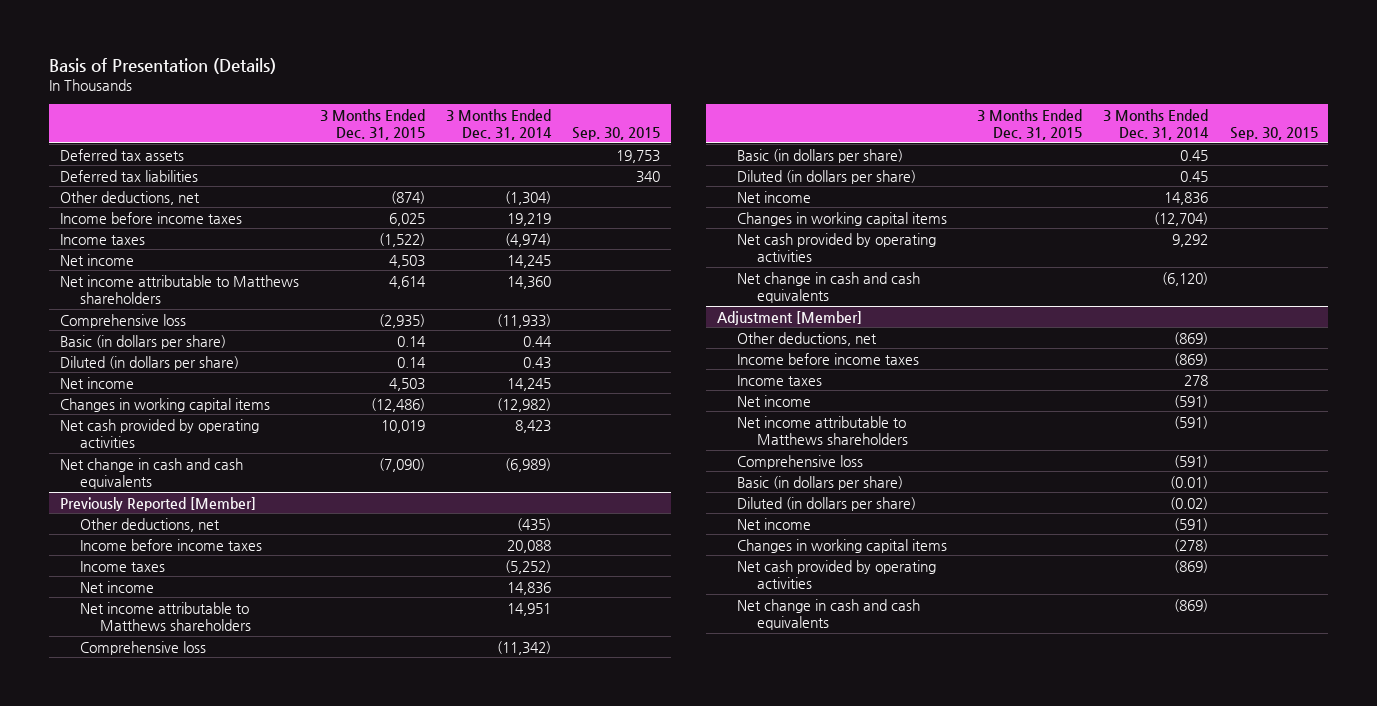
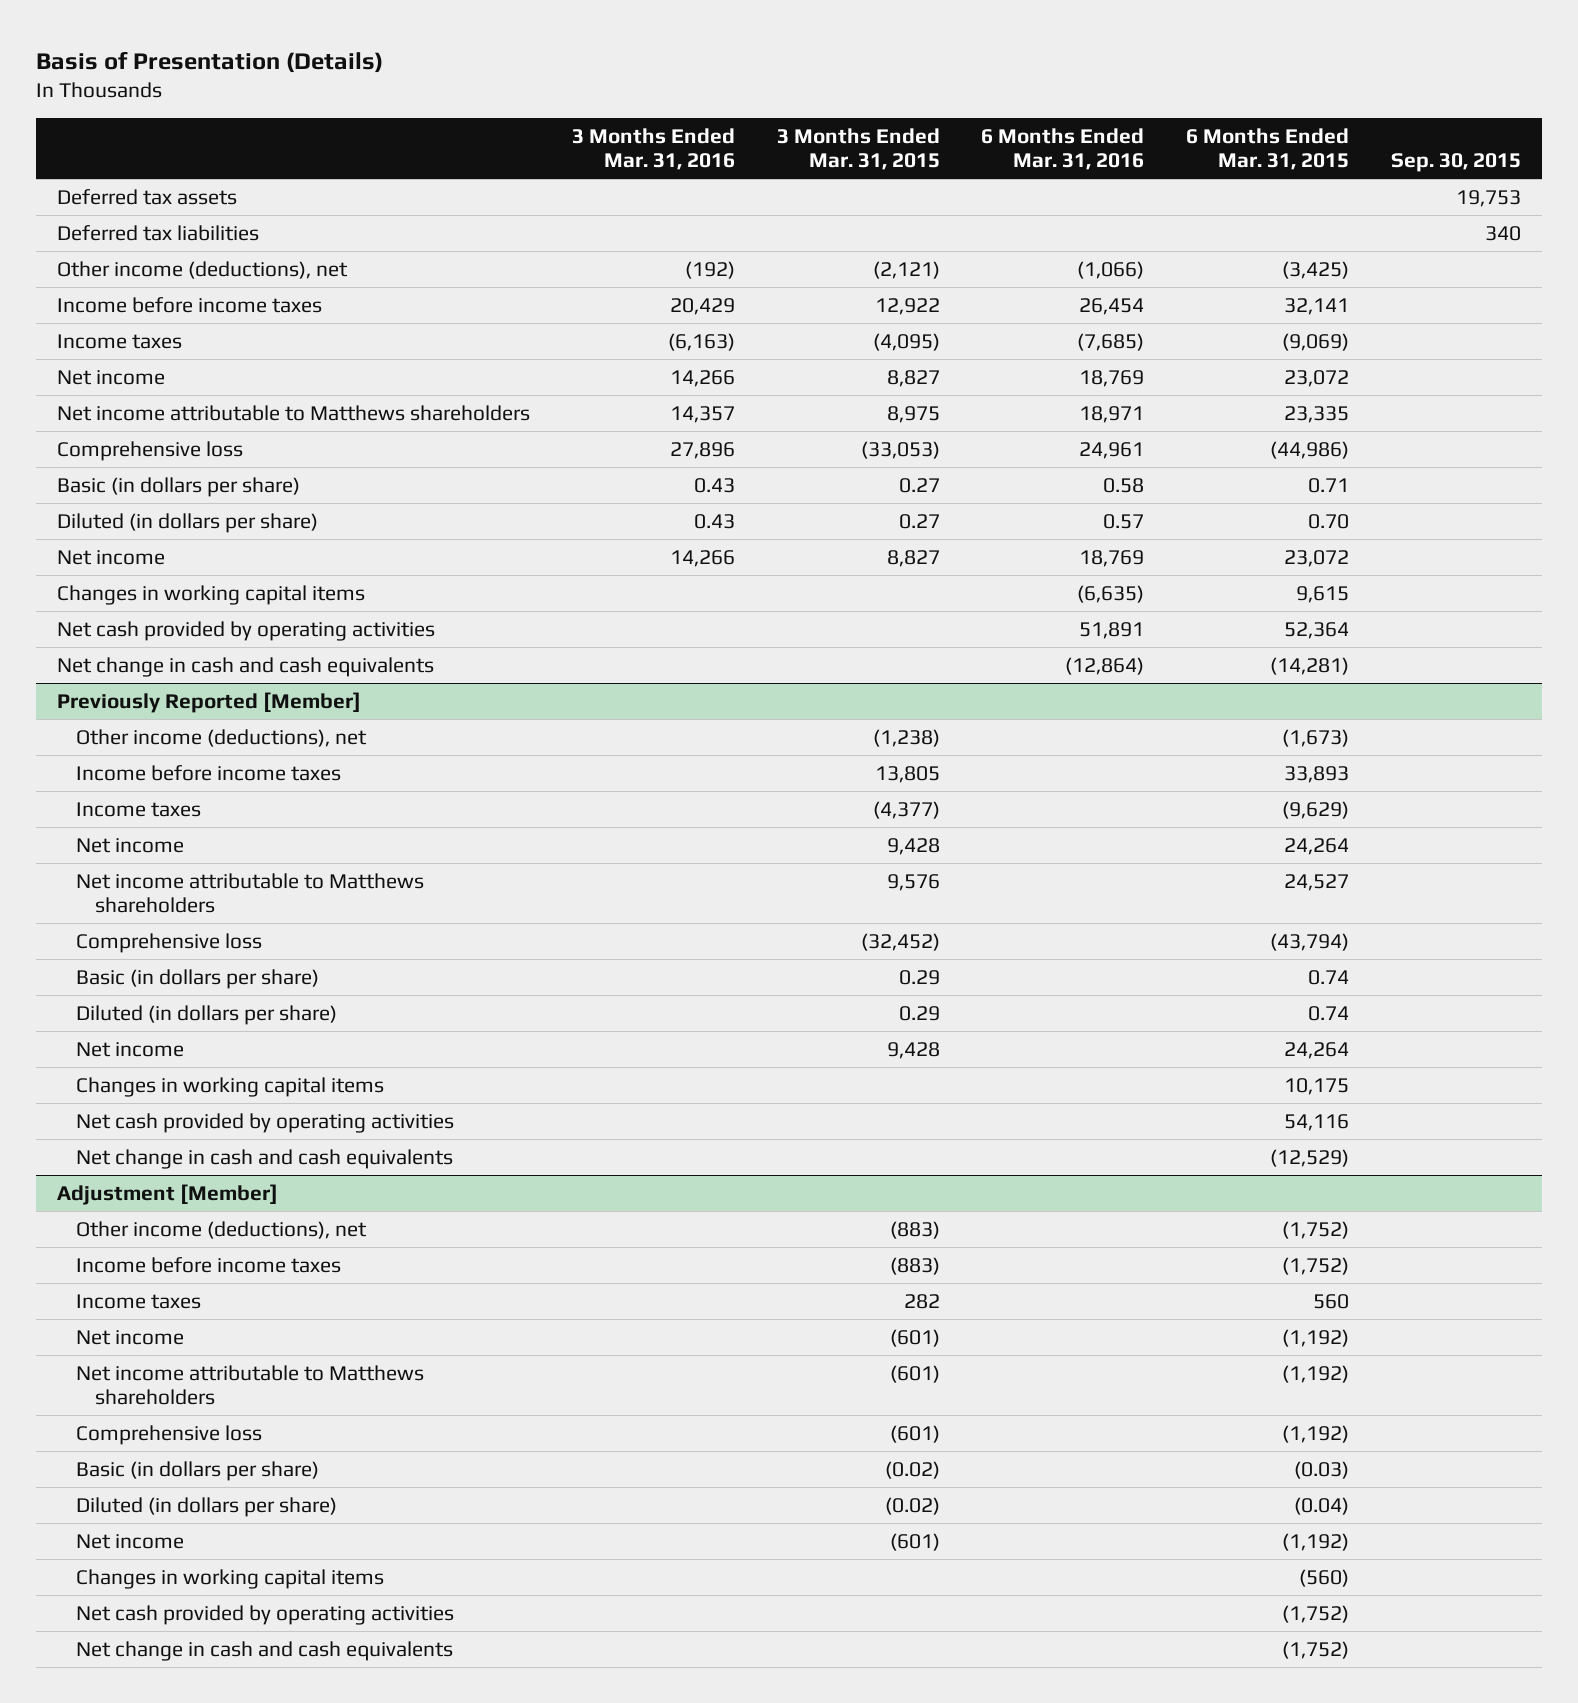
[319,109,425,141] 3 Months Ended Dec. 31, 2015 -> none
[446,109,553,141] 3 Months Ended Dec. 31, 2014 -> none
none -> [571,127,735,171] 3 Months Ended Mar. 31, 2016
none -> [776,127,940,171] 3 Months Ended Mar. 31, 2015
none -> [981,127,1145,171] 6 Months Ended Mar. 31, 2016
none -> [1186,127,1350,171] 6 Months Ended Mar. 31, 2015
[59,190,200,205] Other deductions, net -> [56,260,348,279] Other income (deductions), net
[79,517,220,532] Other deductions, net -> [75,728,367,747] Other income (deductions), net
[737,331,878,346] Other deductions, net -> [75,1220,367,1239] Other income (deductions), net

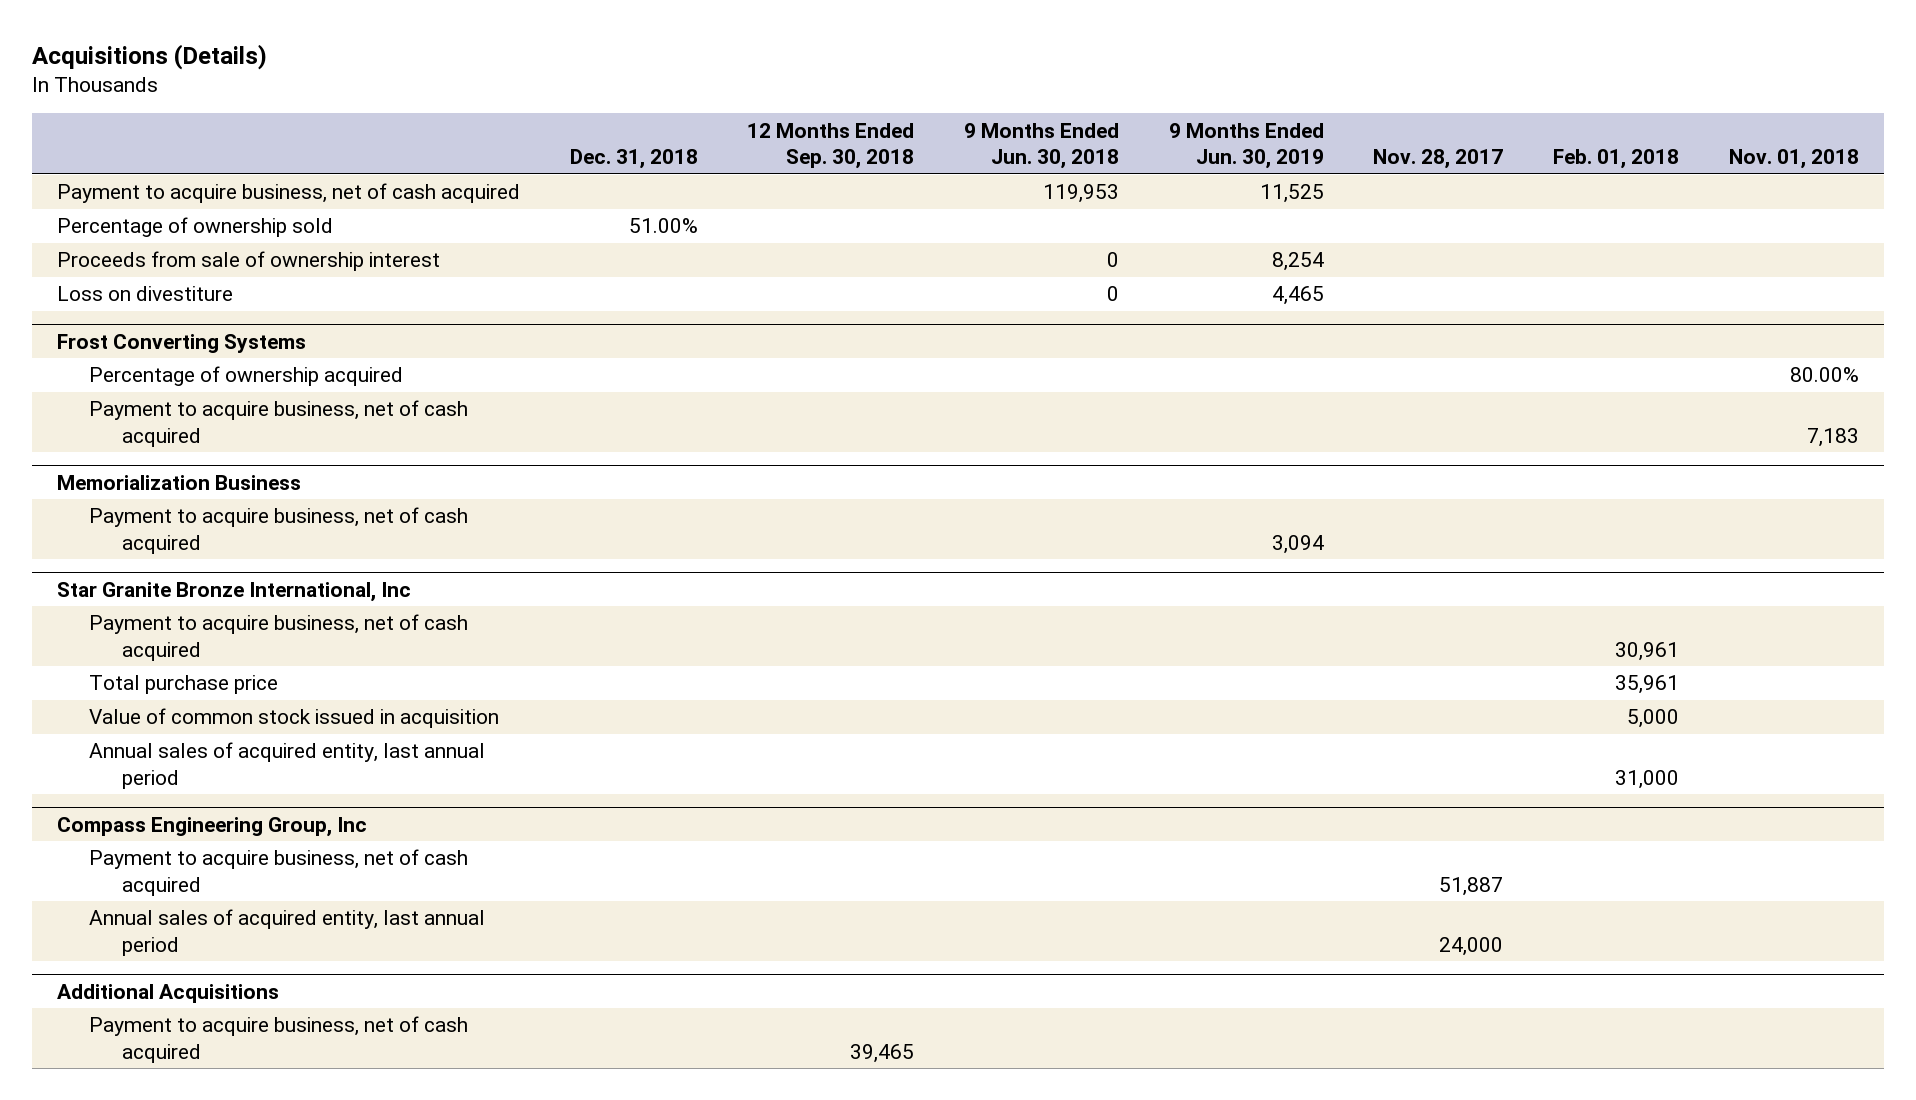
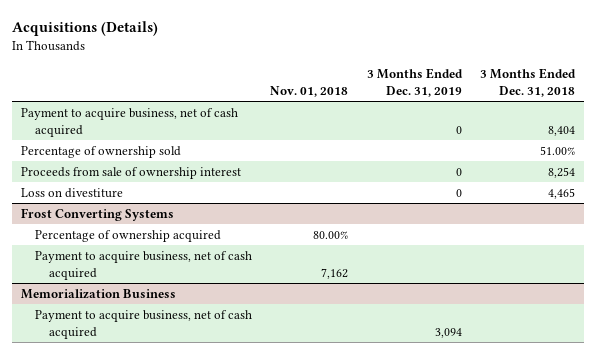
[569,148,698,169] Dec. 31, 2018 -> none
[747,122,915,169] 12 Months Ended Sep. 30, 2018 -> none
[963,122,1119,169] 9 Months Ended Jun. 30, 2018 -> none
[1168,122,1324,169] 9 Months Ended Jun. 30, 2019 -> none
[1373,148,1504,169] Nov. 28, 2017 -> none
[1553,148,1680,169] Feb. 01, 2018 -> none
none -> [366,67,463,98] 3 Months Ended Dec. 31, 2019
none -> [479,67,576,98] 3 Months Ended Dec. 31, 2018
[1806,427,1859,447] 7,183 -> [321,267,349,279] 7,162
[56,581,411,602] Star Granite Bronze International, Inc -> none
[89,614,469,661] Payment to acquire business, net of cash acquired -> none
[89,675,279,695] Total purchase price -> none
[89,708,500,729] Value of common stock issued in acquisition -> none
[89,742,486,789] Annual sales of acquired entity, last annual period -> none
[56,816,367,837] Compass Engineering Group, Inc -> none
[89,849,469,896] Payment to acquire business, net of cash acquired -> none
[89,909,486,956] Annual sales of acquired entity, last annual period -> none
[56,983,279,1003] Additional Acquisitions -> none
[89,1016,469,1063] Payment to acquire business, net of cash acquired -> none

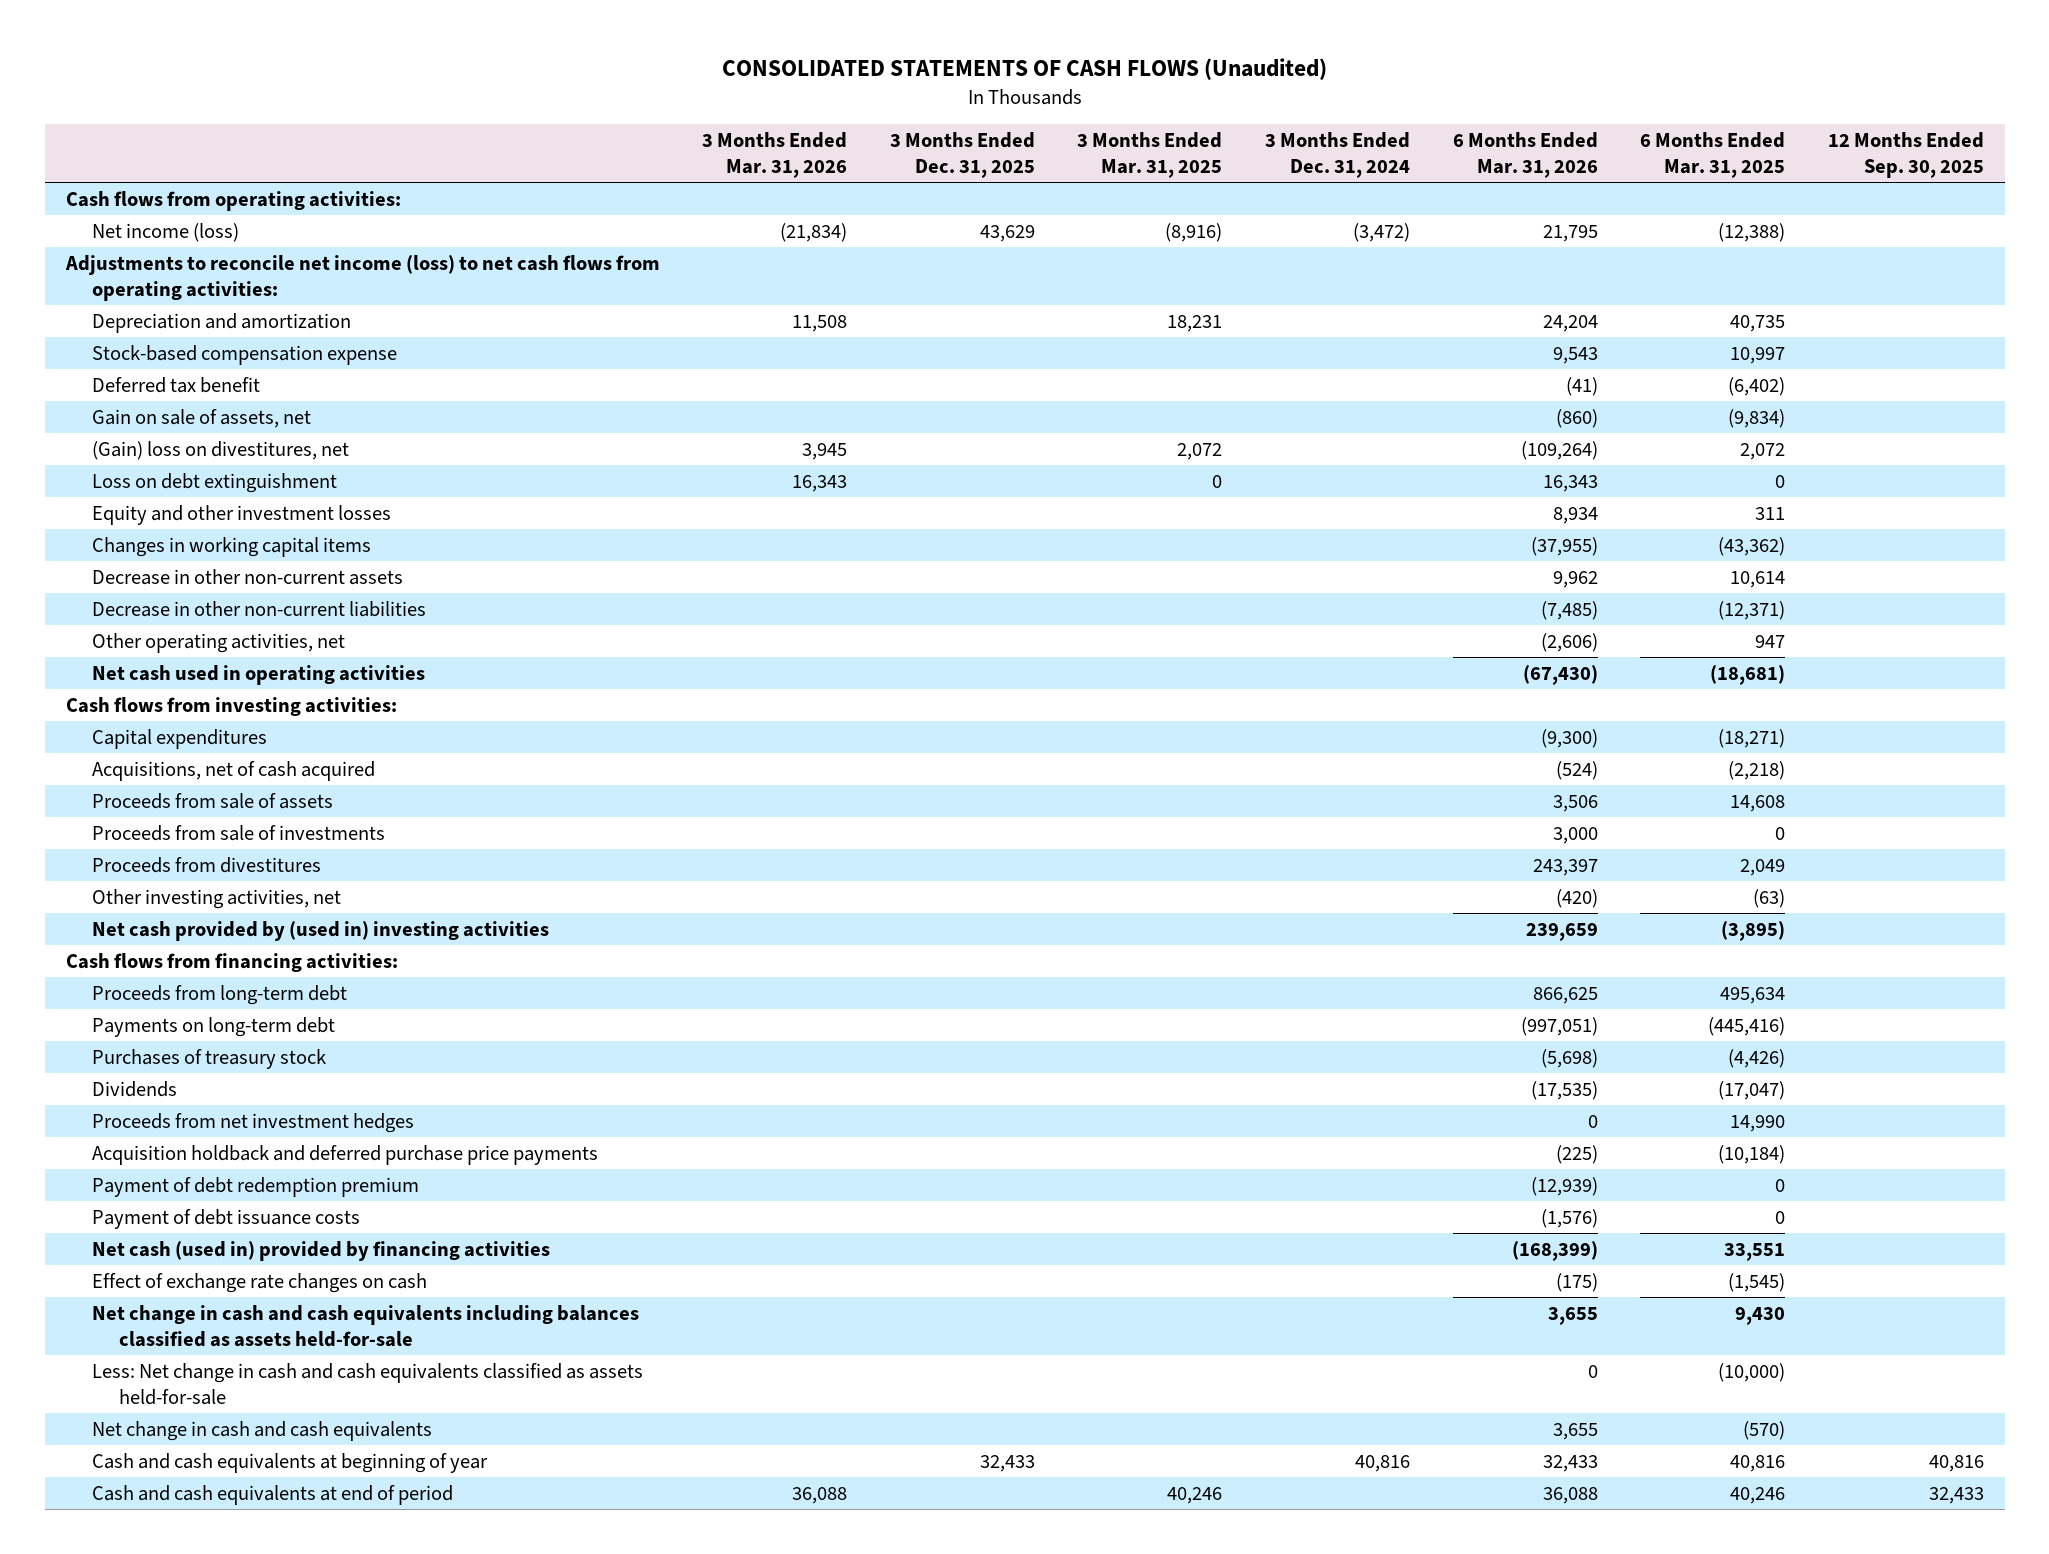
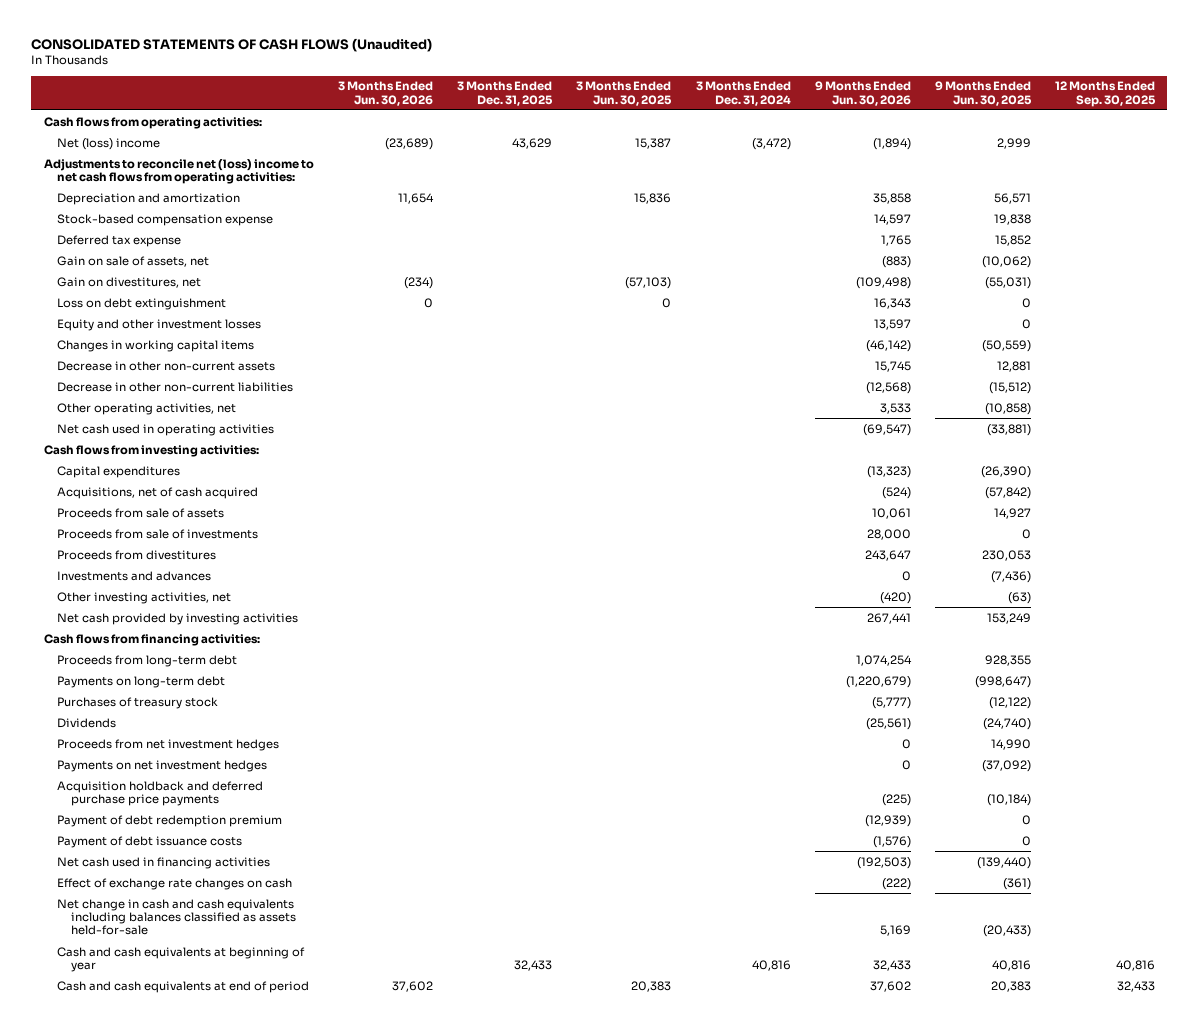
[702,131,848,178] 3 Months Ended Mar. 31, 2026 -> none
[1077,131,1223,178] 3 Months Ended Mar. 31, 2025 -> none
[1452,131,1598,178] 6 Months Ended Mar. 31, 2026 -> none
[1640,131,1786,178] 6 Months Ended Mar. 31, 2025 -> none
none -> [337,81,433,106] 3 Months Ended Jun. 30, 2026
none -> [576,81,673,106] 3 Months Ended Jun. 30, 2025
none -> [814,81,911,106] 9 Months Ended Jun. 30, 2026
none -> [935,81,1033,106] 9 Months Ended Jun. 30, 2025
[92,222,240,242] Net income (loss) -> [57,137,161,150] Net (loss) income
[64,254,660,301] Adjustments to reconcile net income (loss) to net cash flows from operating activities: -> [43,158,314,184] Adjustments to reconcile net (loss) income to net cash flows from operating activities:
[92,376,261,393] Deferred tax benefit -> [57,234,182,247] Deferred tax expense
[92,440,350,460] (Gain) loss on divestitures, net -> [57,276,202,288] Gain on divestitures, net
none -> [57,570,212,581] Investments and advances
[92,920,550,941] Net cash provided by (used in) investing activities -> [57,612,299,625] Net cash provided by investing activities
none -> [57,759,268,772] Payments on net investment hedges
[92,1240,551,1261] Net cash (used in) provided by financing activities -> [57,856,271,869] Net cash used in financing activities
[92,1362,644,1405] Less: Net change in cash and cash equivalents classified as assets held-for-sale -> none
[92,1420,433,1441] Net change in cash and cash equivalents -> none

